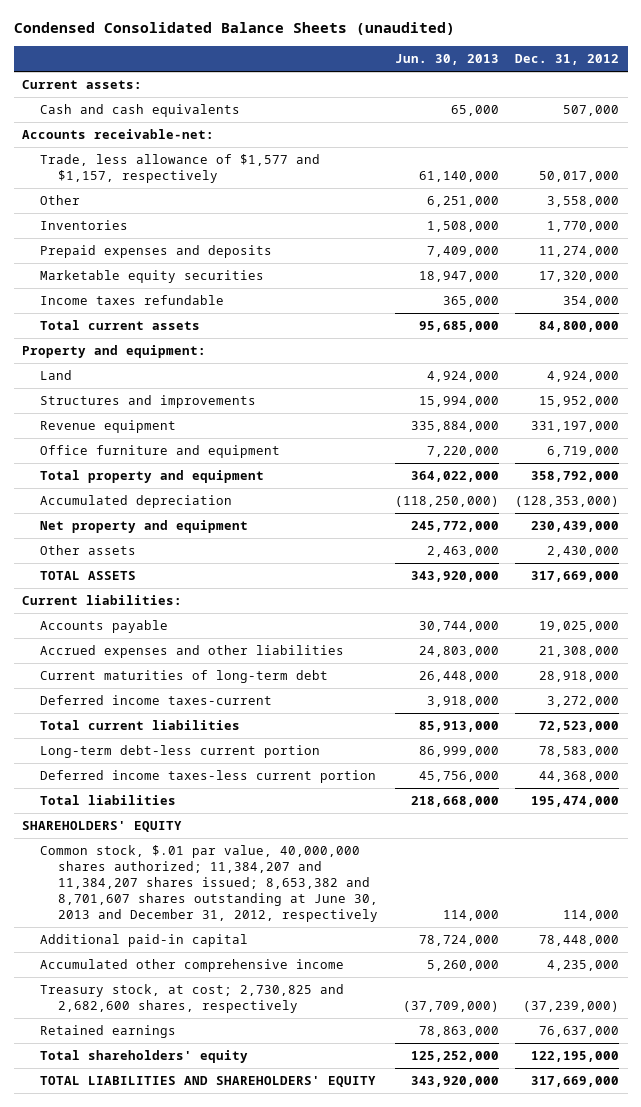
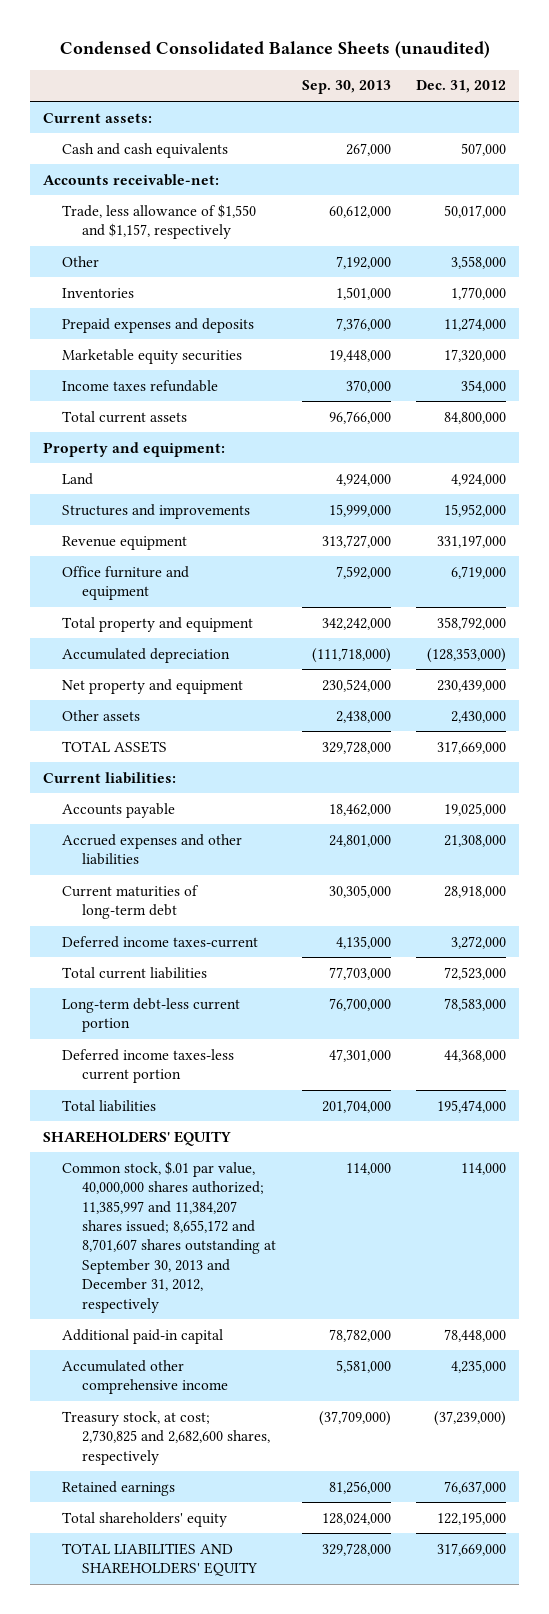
[394,54,499,66] Jun. 30, 2013 -> none
none -> [301,80,391,95] Sep. 30, 2013
[40,153,321,184] Trade, less allowance of $1,577 and $1,157, respectively -> [62,203,257,240] Trade, less allowance of $1,550 and $1,157, respectively
[40,844,379,923] Common stock, $.01 par value, 40,000,000 shares authorized; 11,384,207 and 11,384,207 shares issued; 8,653,382 and 8,701,607 shares outstanding at June 30, 2013 and December 31, 2012, respectively -> [62,1160,277,1313] Common stock, $.01 par value, 40,000,000 shares authorized; 11,385,997 and 11,384,207 shares issued; 8,655,172 and 8,701,607 shares outstanding at September 30, 2013 and December 31, 2012, respectively

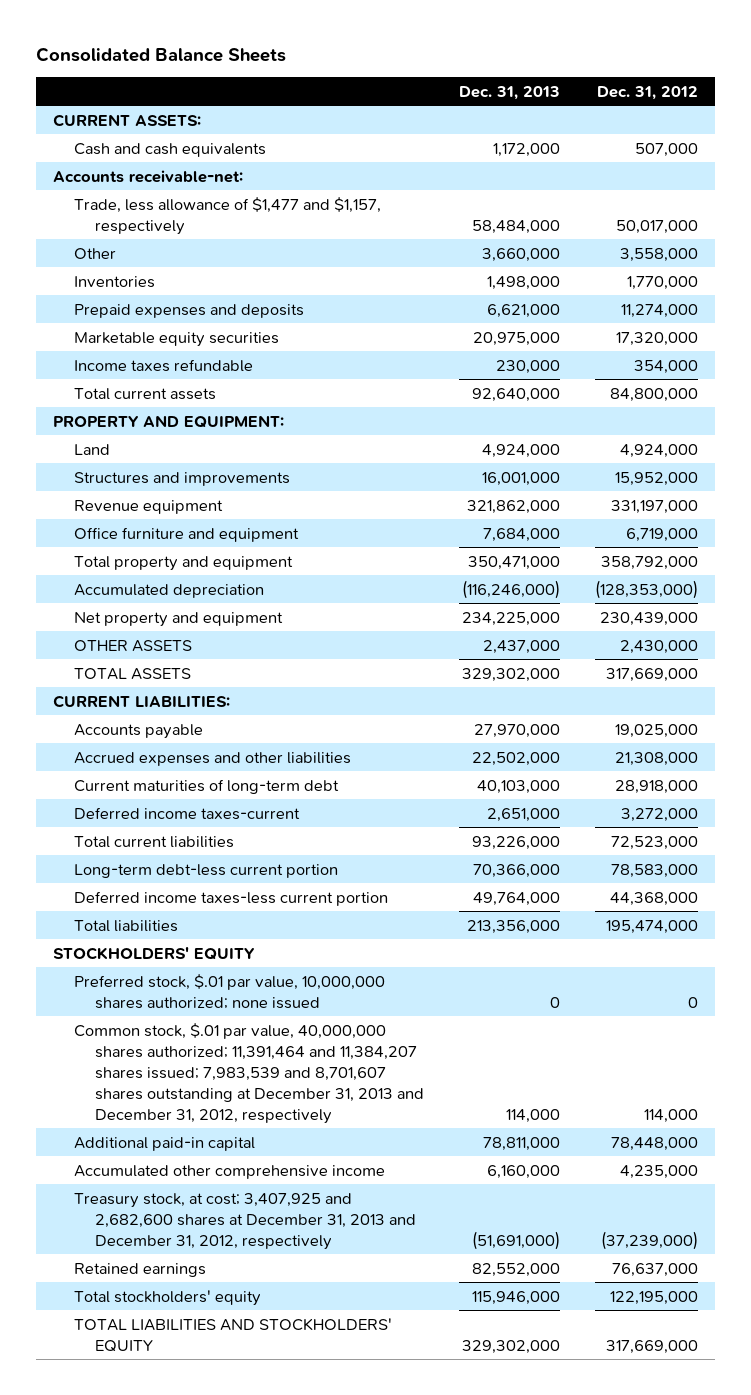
[59,41,490,59] Condensed Consolidated Balance Sheets (unaudited) -> [35,47,286,63] Consolidated Balance Sheets
[301,80,391,95] Sep. 30, 2013 -> none
none -> [458,85,560,100] Dec. 31, 2013
[42,112,152,123] Current assets: -> [53,113,202,127] CURRENT ASSETS:
[62,203,257,240] Trade, less allowance of $1,550 and $1,157, respectively -> [74,196,382,235] Trade, less allowance of $1,477 and $1,157, respectively
[42,441,225,457] Property and equipment: -> [53,414,285,428] PROPERTY AND EQUIPMENT:
[62,709,141,721] Other assets -> [74,639,193,652] OTHER ASSETS
[42,771,176,784] Current liabilities: -> [53,694,231,708] CURRENT LIABILITIES:
[42,1130,231,1146] SHAREHOLDERS' EQUITY -> none
none -> [53,946,256,960] STOCKHOLDERS' EQUITY
none -> [74,973,386,1009] Preferred stock, $.01 par value, 10,000,000 shares authorized; none issued
[62,1160,277,1313] Common stock, $.01 par value, 40,000,000 shares authorized; 11,385,997 and 11,384,207 shares issued; 8,655,172 and 8,701,607 shares outstanding at September 30, 2013 and December 31, 2012, respectively -> [74,1022,425,1124] Common stock, $.01 par value, 40,000,000 shares authorized; 11,391,464 and 11,384,207 shares issued; 7,983,539 and 8,701,607 shares outstanding at December 31, 2013 and December 31, 2012, respectively
[62,1410,271,1465] Treasury stock, at cost; 2,730,825 and 2,682,600 shares, respectively -> [74,1192,417,1250] Treasury stock, at cost; 3,407,925 and 2,682,600 shares at December 31, 2013 and December 31, 2012, respectively
[62,1511,228,1527] Total shareholders' equity -> [74,1289,262,1306] Total stockholders' equity
[62,1542,258,1577] TOTAL LIABILITIES AND SHAREHOLDERS' EQUITY -> [74,1317,393,1352] TOTAL LIABILITIES AND STOCKHOLDERS' EQUITY

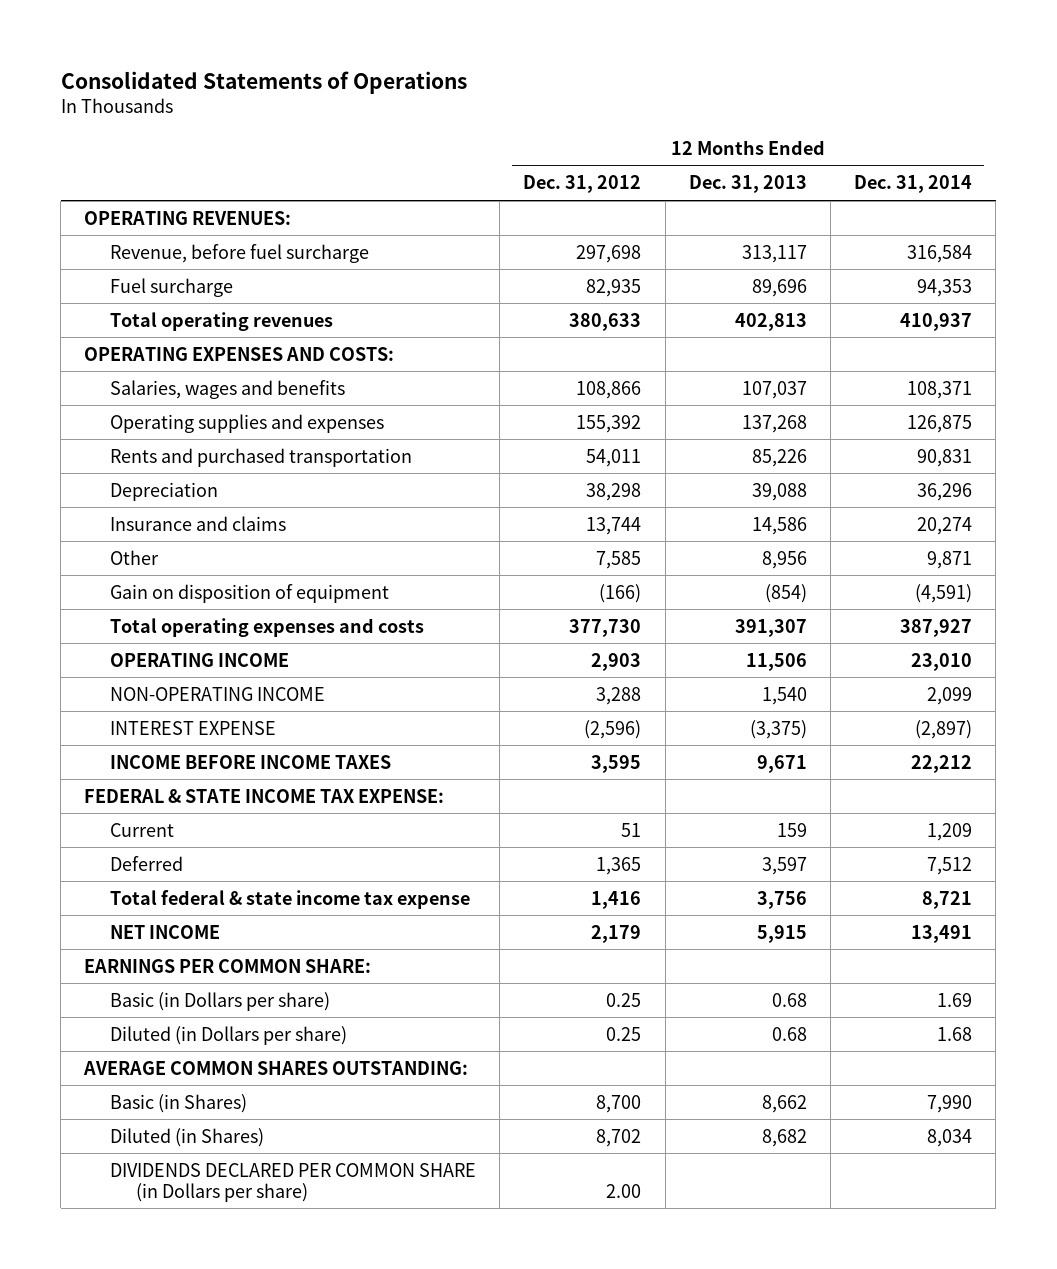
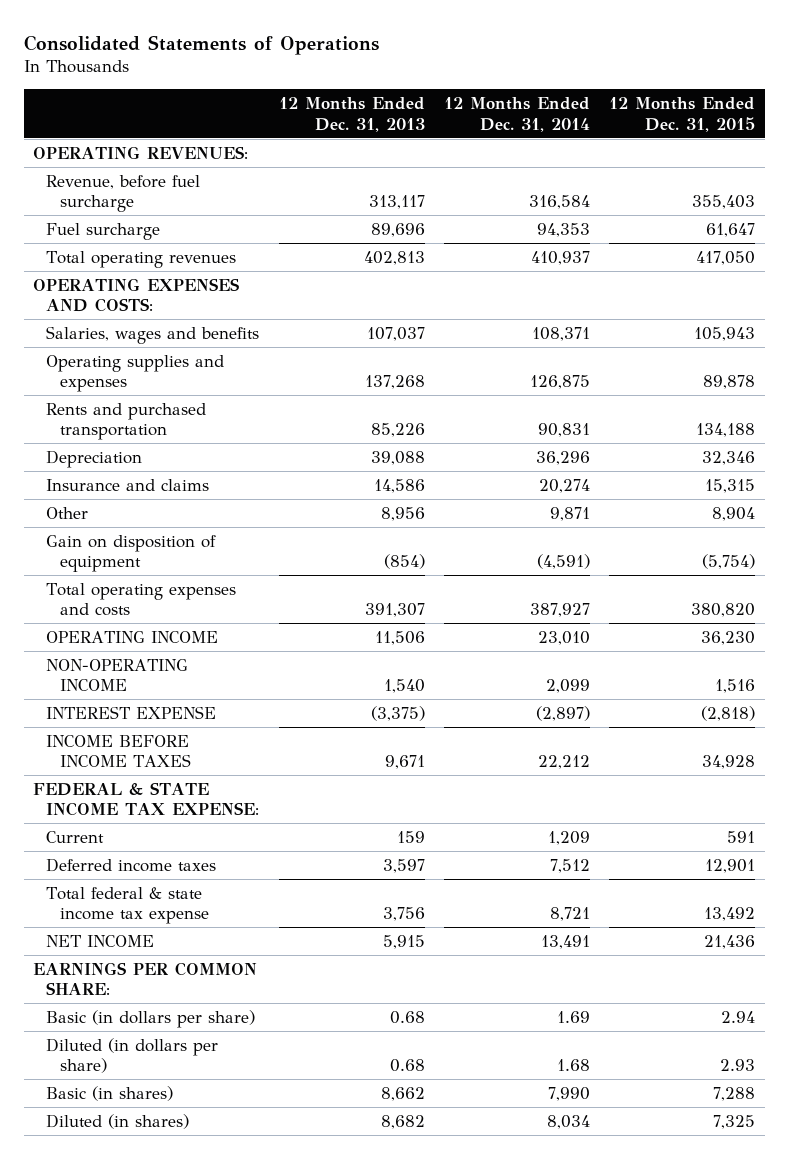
[523,175,642,194] Dec. 31, 2012 -> none
none -> [609,96,756,132] 12 Months Ended Dec. 31, 2015
[109,855,183,871] Deferred -> [46,857,217,872] Deferred income taxes
[83,1060,469,1075] AVERAGE COMMON SHARES OUTSTANDING: -> none
[109,1162,476,1202] DIVIDENDS DECLARED PER COMMON SHARE (in Dollars per share) -> none
[109,991,330,1011] Basic (in Dollars per share) -> [46,1009,256,1028] Basic (in dollars per share)
[109,1025,347,1045] Diluted (in Dollars per share) -> [46,1037,219,1074] Diluted (in dollars per share)
[109,1093,247,1113] Basic (in Shares) -> [46,1085,174,1101] Basic (in shares)
[109,1127,264,1147] Diluted (in Shares) -> [46,1113,190,1129] Diluted (in shares)

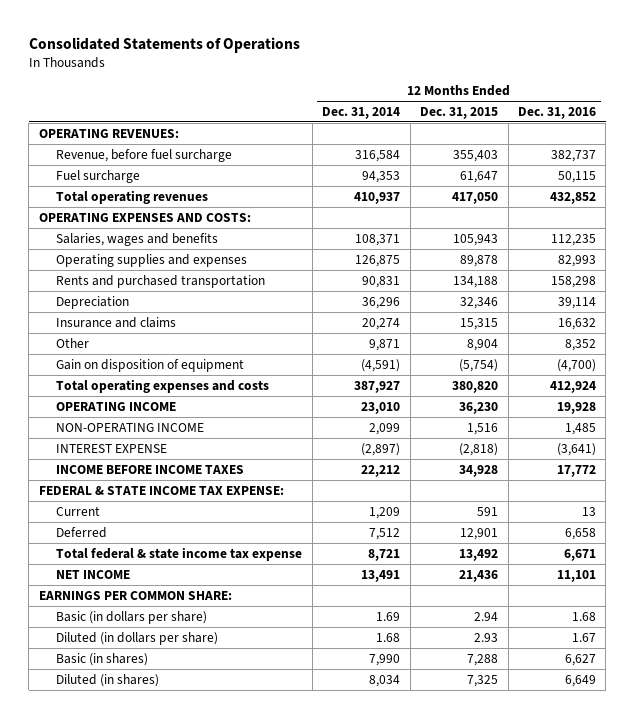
[278,96,425,132] 12 Months Ended Dec. 31, 2013 -> none
none -> [517,106,596,119] Dec. 31, 2016
[46,857,217,872] Deferred income taxes -> [56,526,108,538] Deferred

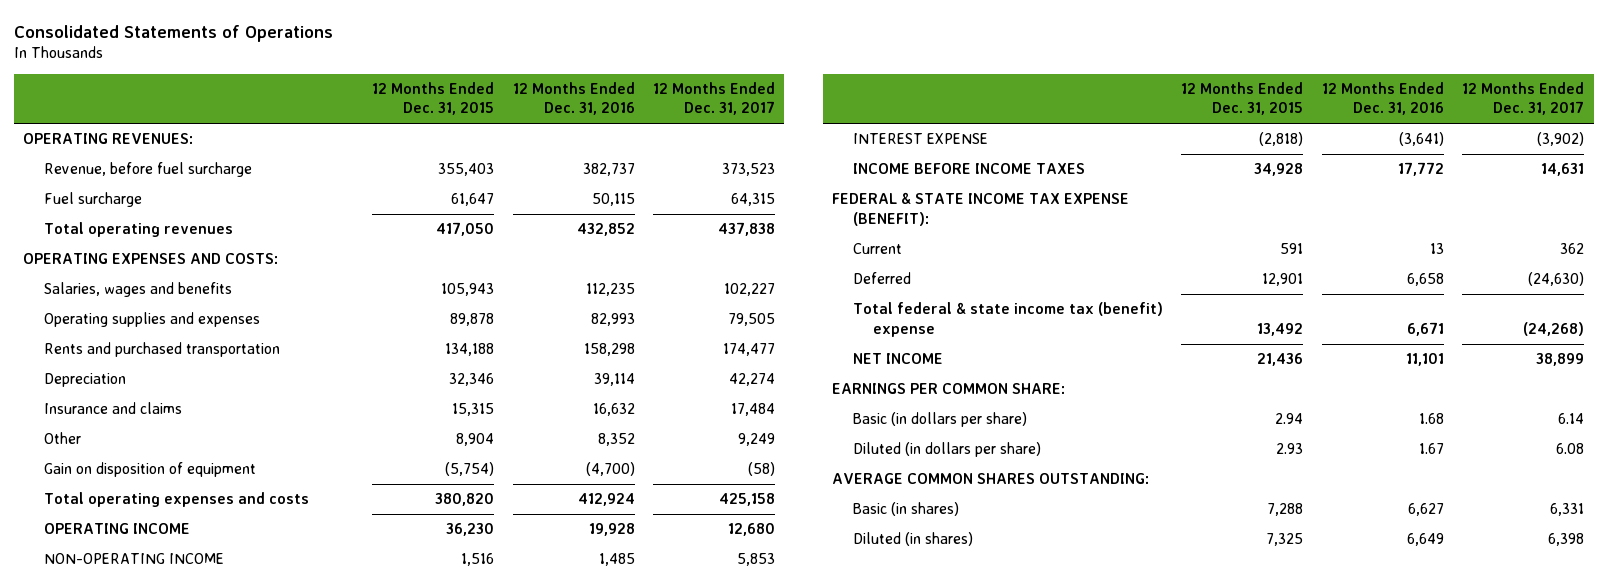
[322,106,401,119] Dec. 31, 2014 -> none
none -> [653,82,776,116] 12 Months Ended Dec. 31, 2017
[38,485,284,495] FEDERAL & STATE INCOME TAX EXPENSE: -> [832,192,1130,226] FEDERAL & STATE INCOME TAX EXPENSE (BENEFIT):
[56,546,303,561] Total federal & state income tax expense -> [852,302,1163,337] Total federal & state income tax (benefit) expense
none -> [832,473,1150,485] AVERAGE COMMON SHARES OUTSTANDING:

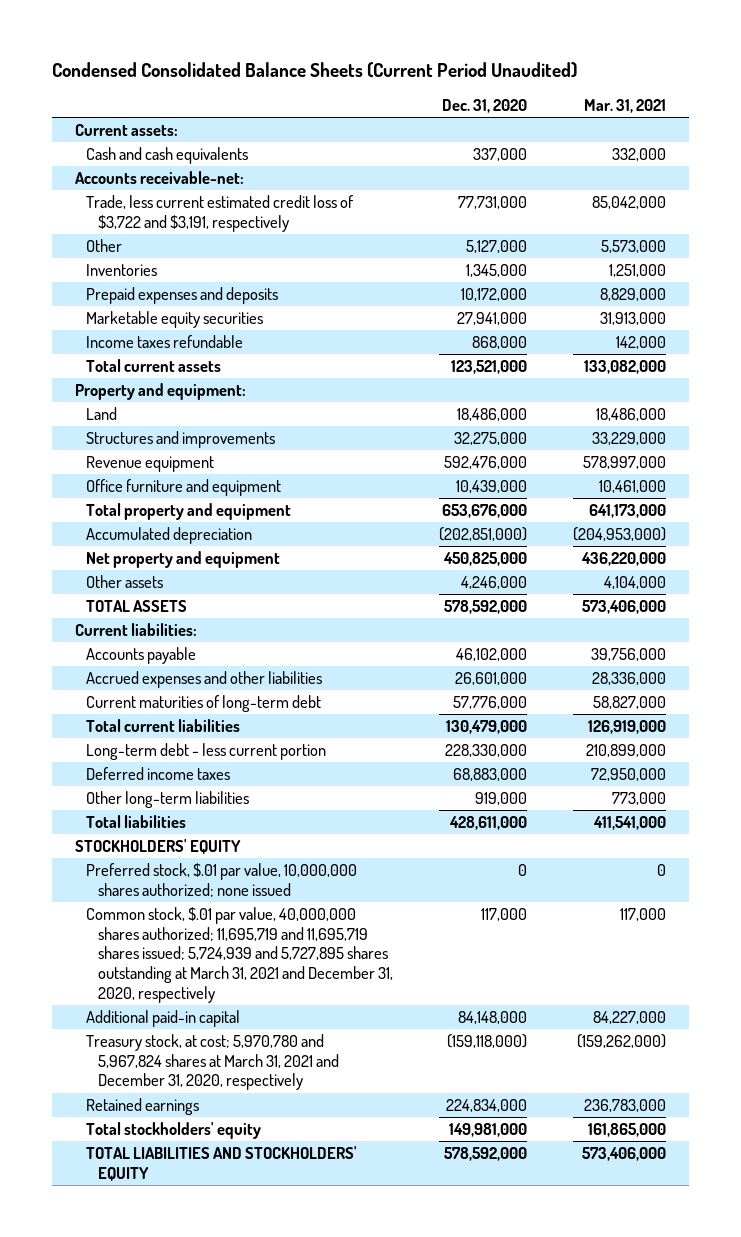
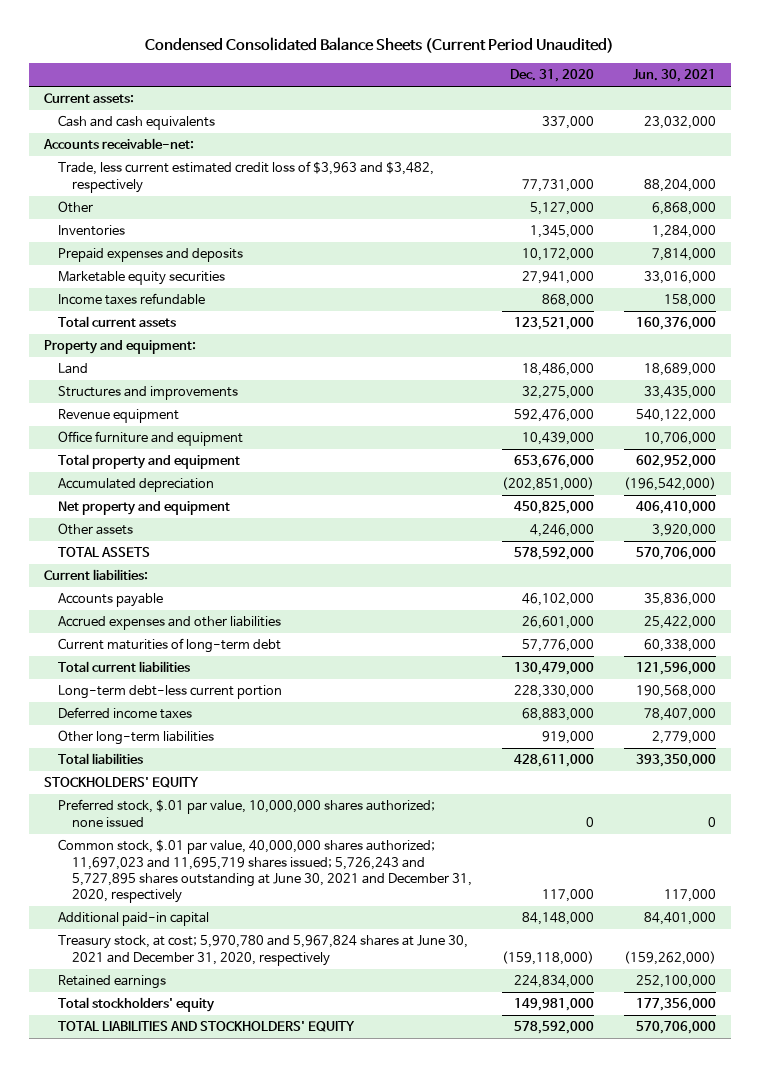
[584,99,667,114] Mar. 31, 2021 -> none
none -> [633,69,717,83] Jun. 30, 2021
[86,195,355,232] Trade, less current estimated credit loss of $3,722 and $3,191, respectively -> [58,161,435,193] Trade, less current estimated credit loss of $3,963 and $3,482, respectively
[86,743,327,761] Long-term debt - less current portion -> [58,685,283,700] Long-term debt-less current portion
[86,907,393,1003] Common stock, $.01 par value, 40,000,000 shares authorized; 11,695,719 and 11,695,719 shares issued; 5,724,939 and 5,727,895 shares outstanding at March 31, 2021 and December 31, 2020, respectively -> [58,839,473,903] Common stock, $.01 par value, 40,000,000 shares authorized; 11,697,023 and 11,695,719 shares issued; 5,726,243 and 5,727,895 shares outstanding at June 30, 2021 and December 31, 2020, respectively
[86,1034,339,1091] Treasury stock, at cost; 5,970,780 and 5,967,824 shares at March 31, 2021 and December 31, 2020, respectively -> [58,935,469,966] Treasury stock, at cost; 5,970,780 and 5,967,824 shares at June 30, 2021 and December 31, 2020, respectively

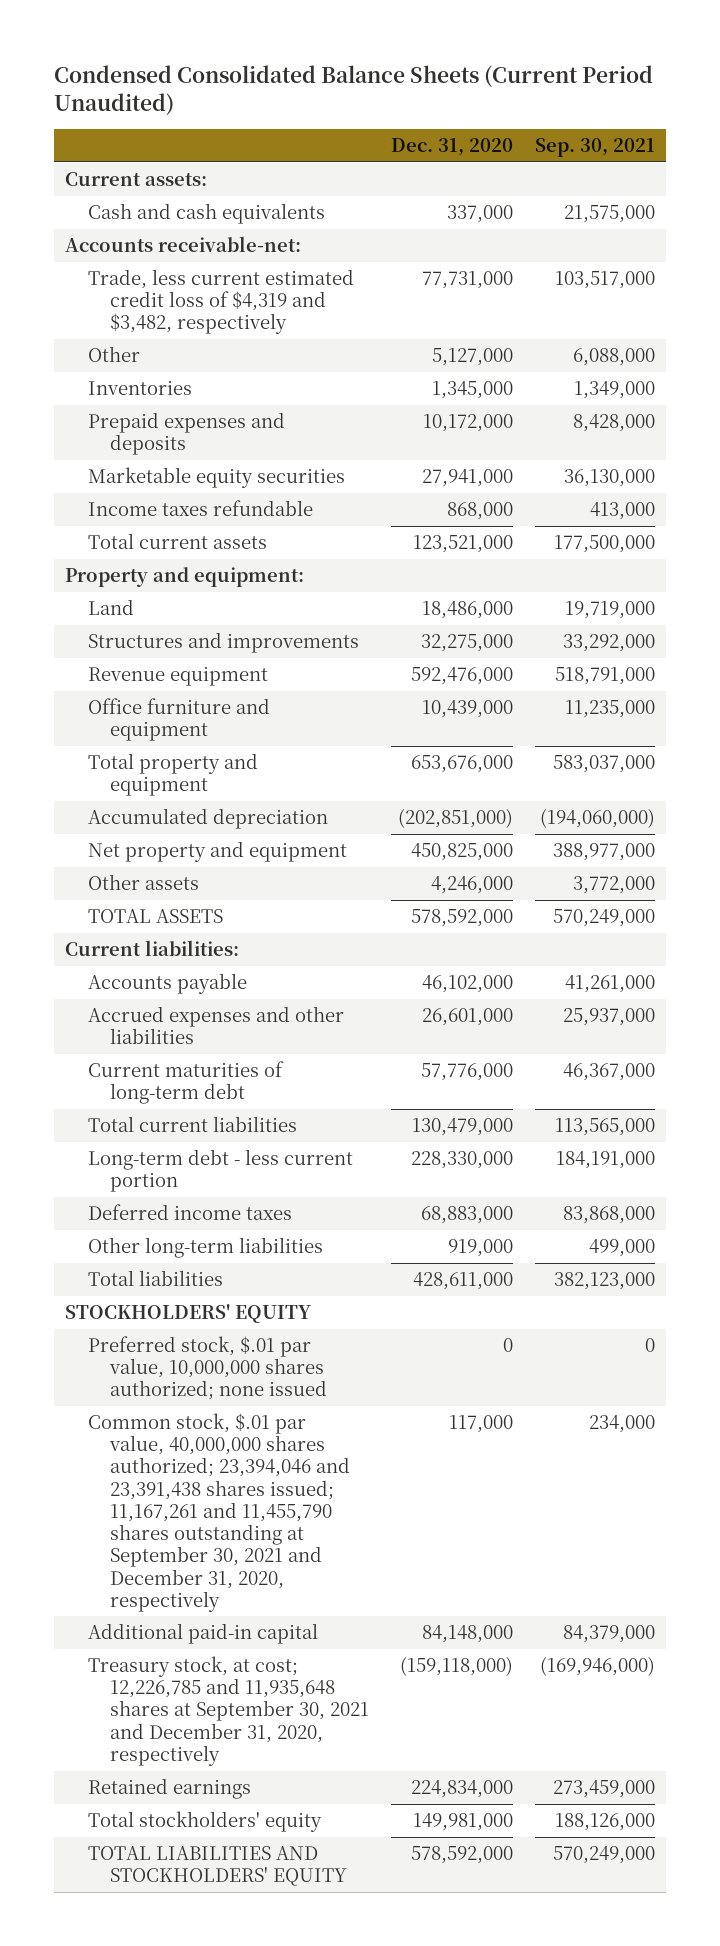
[633,69,717,83] Jun. 30, 2021 -> none
none -> [535,138,656,158] Sep. 30, 2021
[58,161,435,193] Trade, less current estimated credit loss of $3,963 and $3,482, respectively -> [87,268,354,335] Trade, less current estimated credit loss of $4,319 and $3,482, respectively
[58,685,283,700] Long-term debt-less current portion -> [87,1148,353,1193] Long-term debt - less current portion
[58,839,473,903] Common stock, $.01 par value, 40,000,000 shares authorized; 11,697,023 and 11,695,719 shares issued; 5,726,243 and 5,727,895 shares outstanding at June 30, 2021 and December 31, 2020, respectively -> [87,1412,351,1612] Common stock, $.01 par value, 40,000,000 shares authorized; 23,394,046 and 23,391,438 shares issued; 11,167,261 and 11,455,790 shares outstanding at September 30, 2021 and December 31, 2020, respectively
[58,935,469,966] Treasury stock, at cost; 5,970,780 and 5,967,824 shares at June 30, 2021 and December 31, 2020, respectively -> [87,1655,370,1766] Treasury stock, at cost; 12,226,785 and 11,935,648 shares at September 30, 2021 and December 31, 2020, respectively

